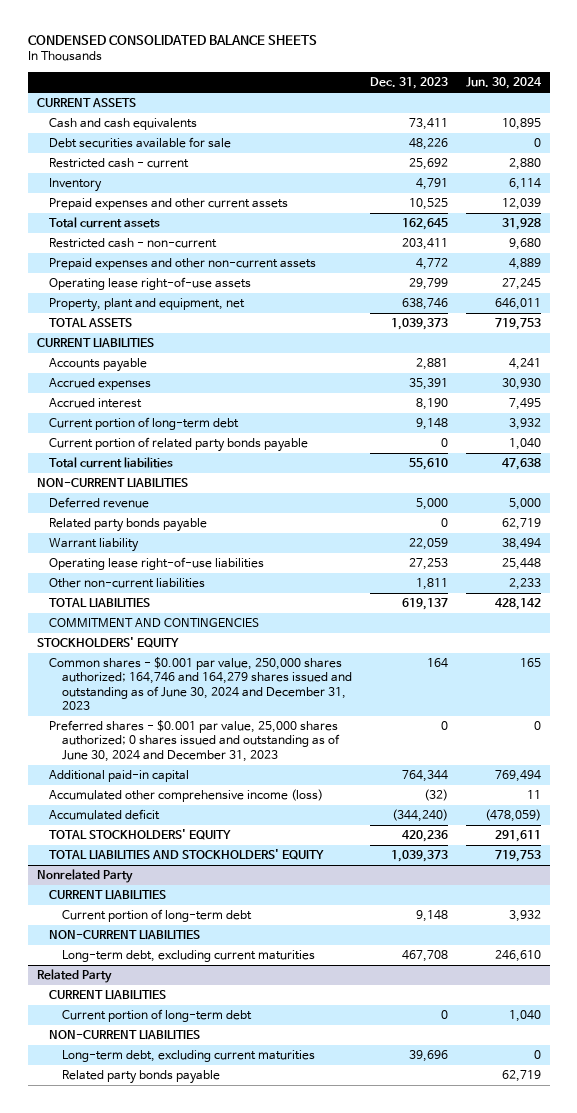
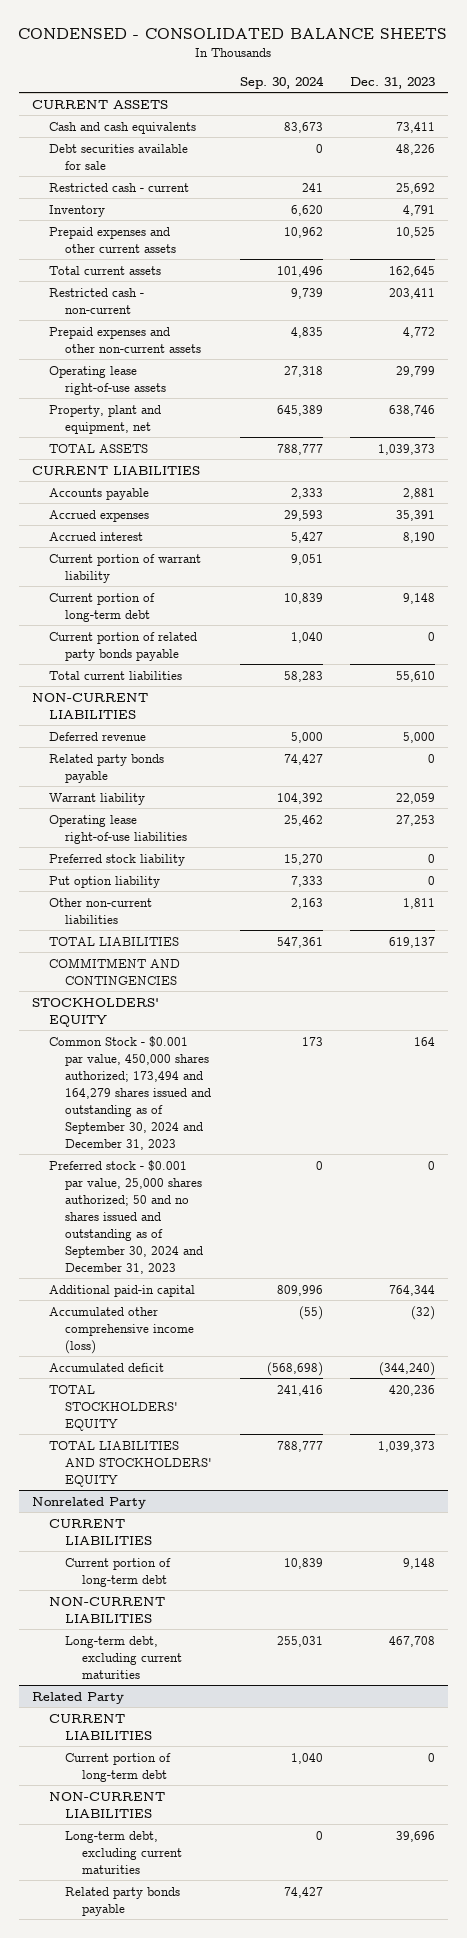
[27,35,317,46] CONDENSED CONSOLIDATED BALANCE SHEETS -> [18,28,448,40] CONDENSED - CONSOLIDATED BALANCE SHEETS
[465,76,542,89] Jun. 30, 2024 -> none
none -> [239,75,324,89] Sep. 30, 2024
none -> [48,553,201,583] Current portion of warrant liability
none -> [48,853,185,866] Preferred stock liability
none -> [48,875,160,888] Put option liability
[49,657,352,710] Common shares - $0.001 par value, 250,000 shares authorized; 164,746 and 164,279 shares issued and outstanding as of June 30, 2024 and December 31, 2023 -> [48,1035,212,1150] Common Stock - $0.001 par value, 450,000 shares authorized; 173,494 and 164,279 shares issued and outstanding as of September 30, 2024 and December 31, 2023
[49,720,340,762] Preferred shares - $0.001 par value, 25,000 shares authorized; 0 shares issued and outstanding as of June 30, 2024 and December 31, 2023 -> [48,1159,204,1274] Preferred stock - $0.001 par value, 25,000 shares authorized; 50 and no shares issued and outstanding as of September 30, 2024 and December 31, 2023

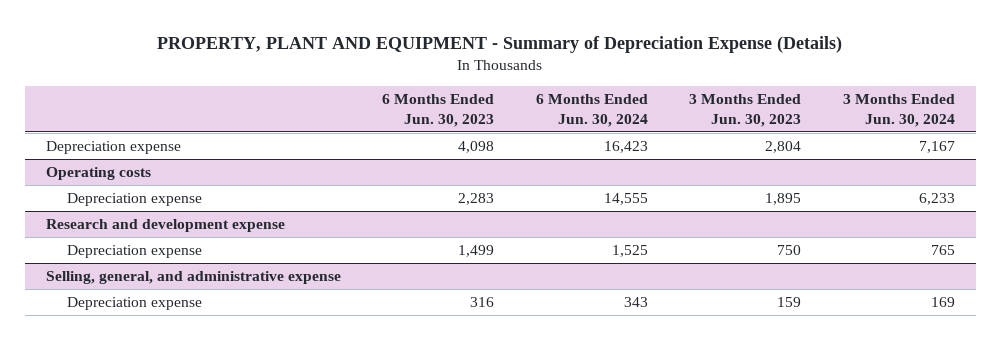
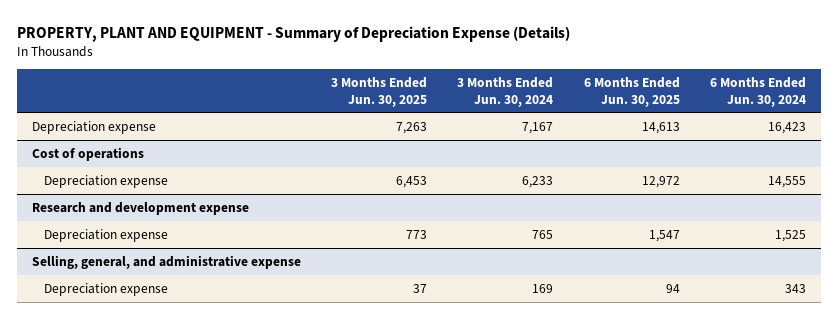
[382,94,495,127] 6 Months Ended Jun. 30, 2023 -> none
[689,94,802,127] 3 Months Ended Jun. 30, 2023 -> none
none -> [331,77,428,107] 3 Months Ended Jun. 30, 2025
none -> [583,77,680,107] 6 Months Ended Jun. 30, 2025
[45,166,151,180] Operating costs -> [31,146,144,161] Cost of operations

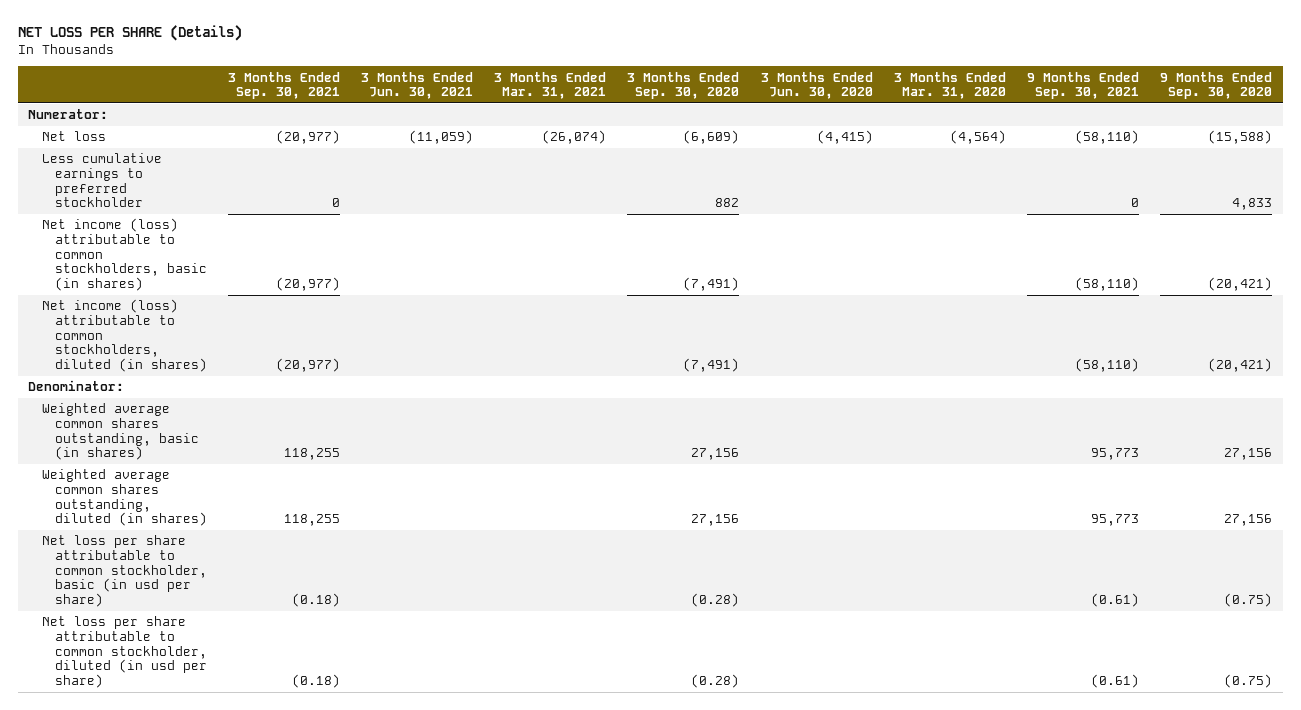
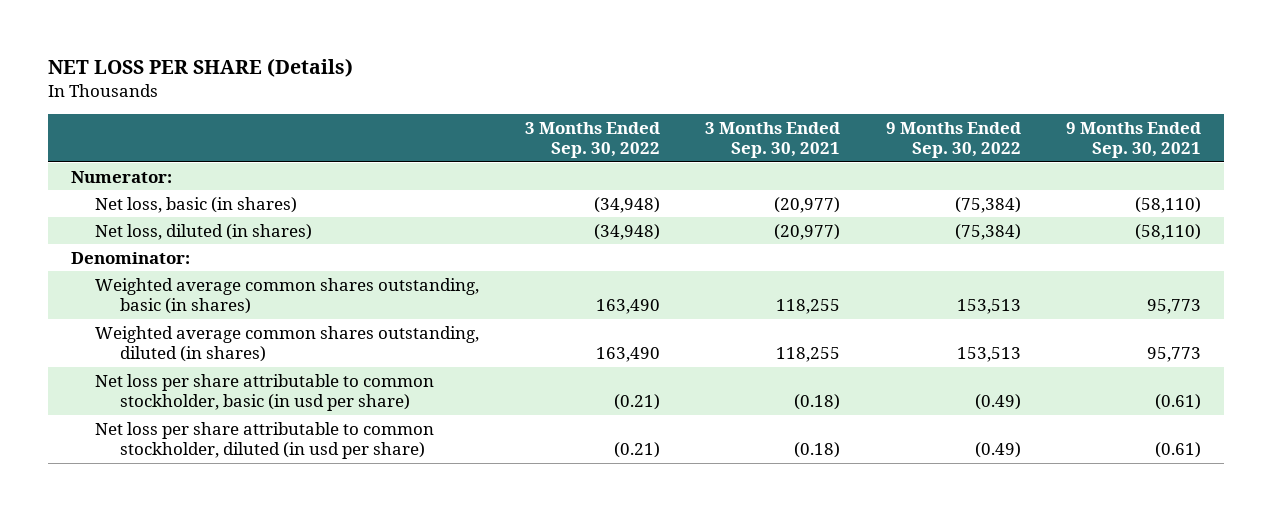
[360,71,473,100] 3 Months Ended Jun. 30, 2021 -> none
[494,71,607,100] 3 Months Ended Mar. 31, 2021 -> none
[627,71,740,100] 3 Months Ended Sep. 30, 2020 -> none
[760,71,873,100] 3 Months Ended Jun. 30, 2020 -> none
[893,71,1006,100] 3 Months Ended Mar. 31, 2020 -> none
[1160,71,1273,100] 9 Months Ended Sep. 30, 2020 -> none
none -> [524,121,660,159] 3 Months Ended Sep. 30, 2022
none -> [885,121,1021,159] 9 Months Ended Sep. 30, 2022
[41,131,106,142] Net loss -> none
[41,153,162,208] Less cumulative earnings to preferred stockholder -> none
[41,218,207,292] Net income (loss) attributable to common stockholders, basic (in shares) -> [95,196,298,213] Net loss, basic (in shares)
[41,299,207,373] Net income (loss) attributable to common stockholders, diluted (in shares) -> [95,223,313,240] Net loss, diluted (in shares)

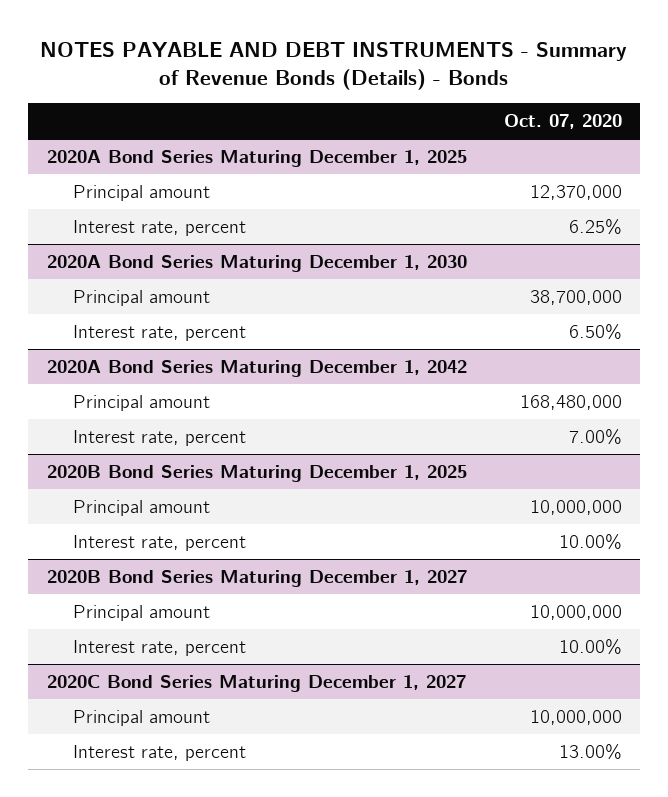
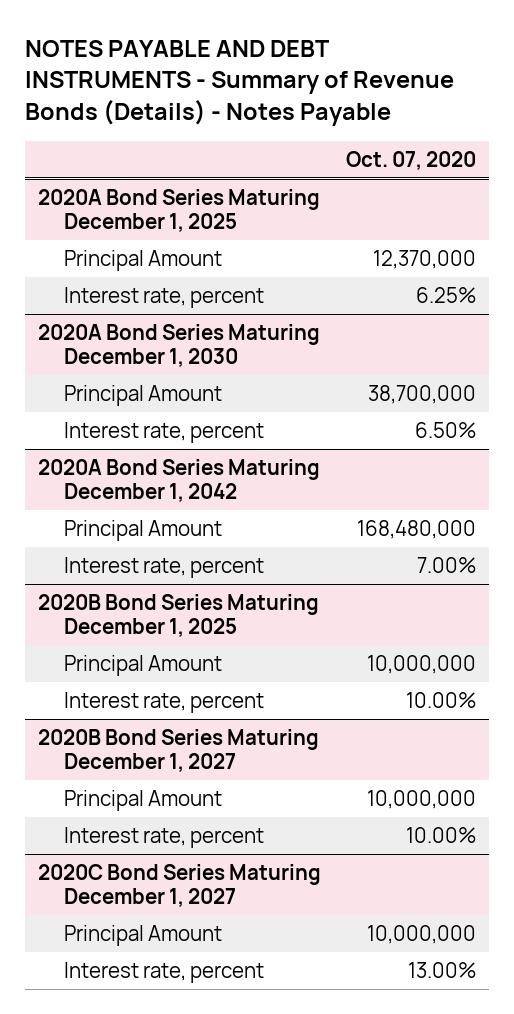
[40,41,628,91] NOTES PAYABLE AND DEBT INSTRUMENTS - Summary of Revenue Bonds (Details) - Bonds -> [25,39,455,127] NOTES PAYABLE AND DEBT INSTRUMENTS - Summary of Revenue Bonds (Details) - Notes Payable
[73,184,211,201] Principal amount -> [63,249,222,271] Principal Amount
[73,289,211,306] Principal amount -> [63,384,222,406] Principal Amount
[73,394,211,411] Principal amount -> [63,519,222,541] Principal Amount
[73,499,211,516] Principal amount -> [63,654,222,676] Principal Amount
[73,604,211,621] Principal amount -> [63,789,222,811] Principal Amount
[73,709,211,726] Principal amount -> [63,924,222,946] Principal Amount

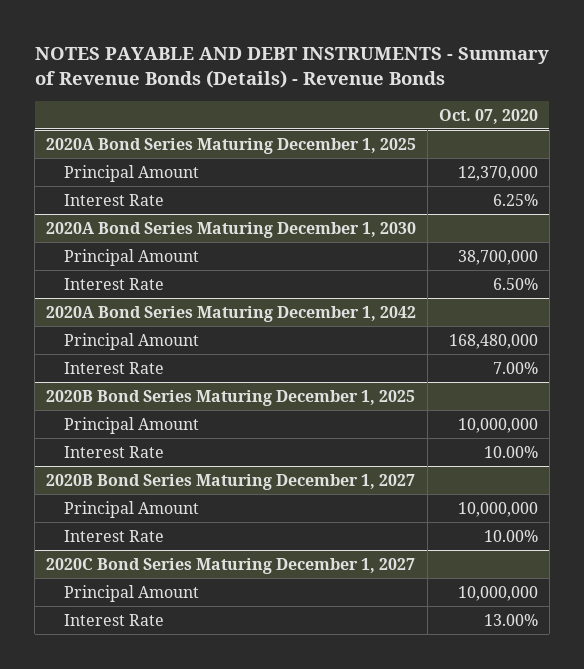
[25,39,455,127] NOTES PAYABLE AND DEBT INSTRUMENTS - Summary of Revenue Bonds (Details) - Notes Payable -> [34,46,549,88] NOTES PAYABLE AND DEBT INSTRUMENTS - Summary of Revenue Bonds (Details) - Revenue Bonds
[63,286,264,308] Interest rate, percent -> [63,193,164,206] Interest Rate
[63,421,264,443] Interest rate, percent -> [63,277,164,290] Interest Rate
[63,556,264,578] Interest rate, percent -> [63,361,164,374] Interest Rate
[63,691,264,713] Interest rate, percent -> [63,445,164,458] Interest Rate
[63,826,264,848] Interest rate, percent -> [63,529,164,542] Interest Rate
[63,961,264,983] Interest rate, percent -> [63,613,164,626] Interest Rate

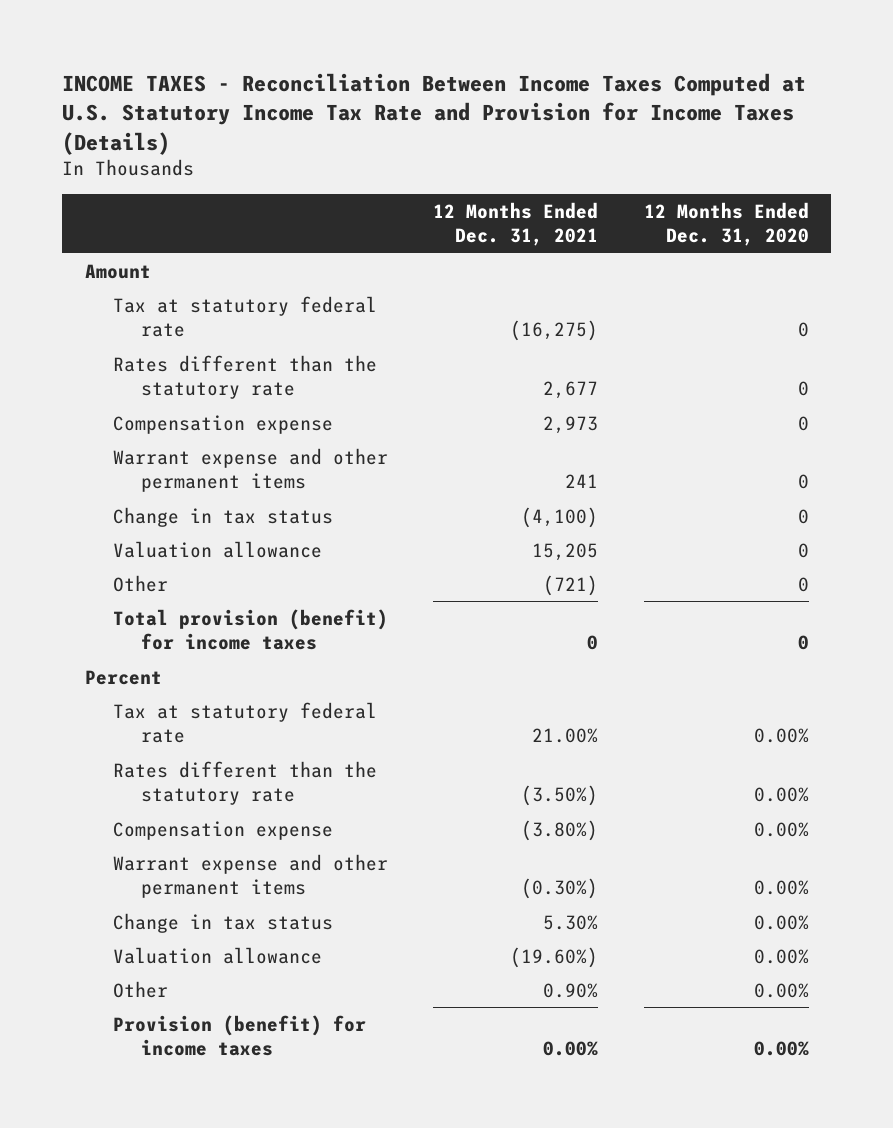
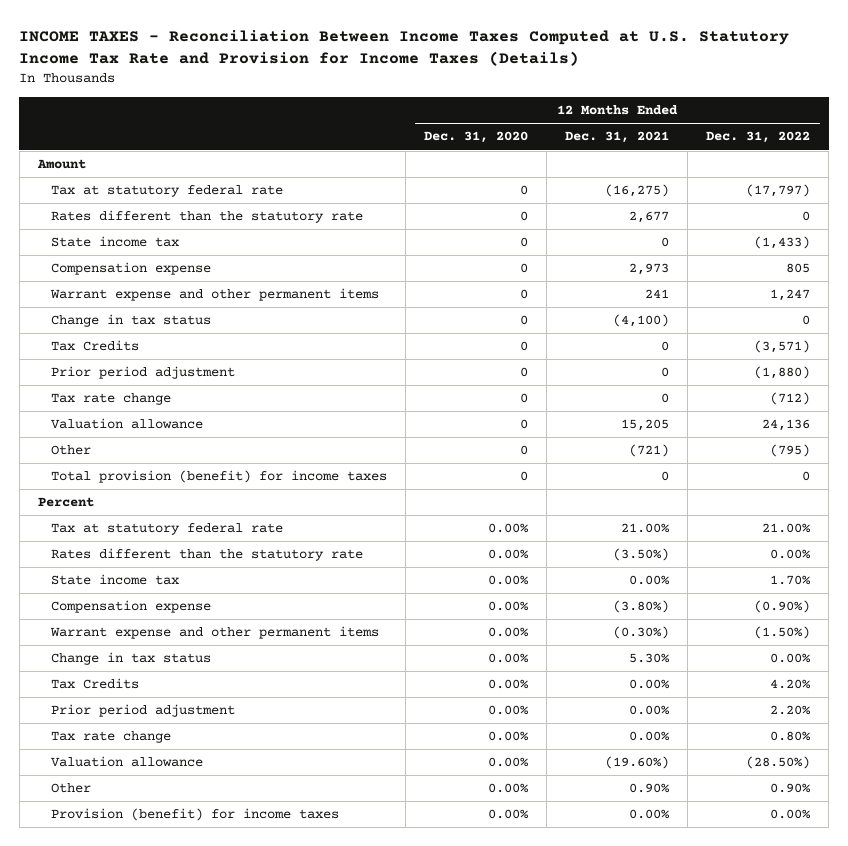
none -> [706,131,811,144] Dec. 31, 2022
none -> [51,236,180,248] State income tax
none -> [51,340,140,352] Tax Credits
none -> [51,366,236,380] Prior period adjustment
none -> [51,393,172,406] Tax rate change
none -> [51,574,180,586] State income tax
none -> [51,678,140,690] Tax Credits
none -> [51,704,236,718] Prior period adjustment
none -> [51,731,172,744] Tax rate change

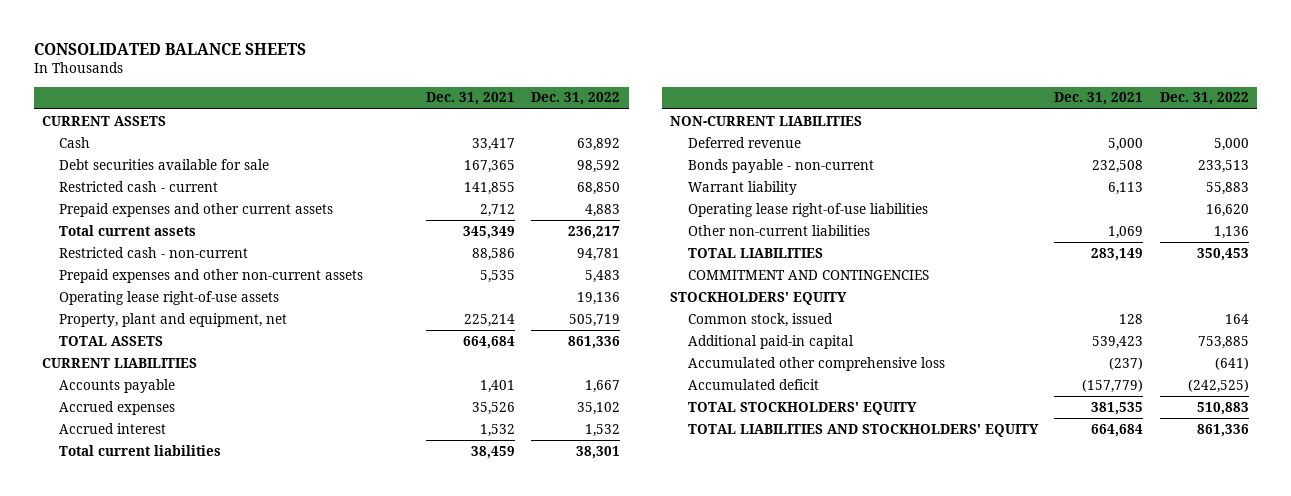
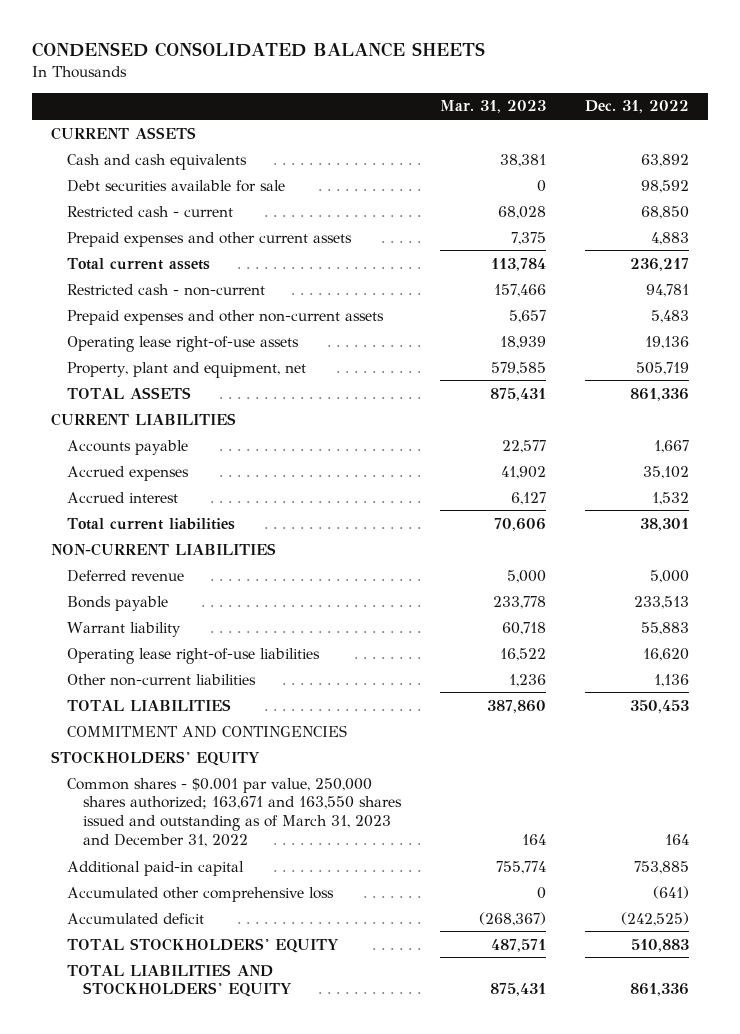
[33,42,306,55] CONSOLIDATED BALANCE SHEETS -> [31,42,485,58] CONDENSED CONSOLIDATED BALANCE SHEETS
[425,92,515,106] Dec. 31, 2021 -> none
none -> [440,100,547,114] Mar. 31, 2023
[59,136,91,148] Cash -> [67,153,248,170] Cash and cash equivalents
[687,158,874,173] Bonds payable - non-current -> [67,595,169,611] Bonds payable
[687,312,833,327] Common stock, issued -> [67,777,403,847] Common shares - $0.001 par value, 250,000 shares authorized; 163,671 and 163,550 shares issued and outstanding as of March 31, 2023 and December 31, 2022

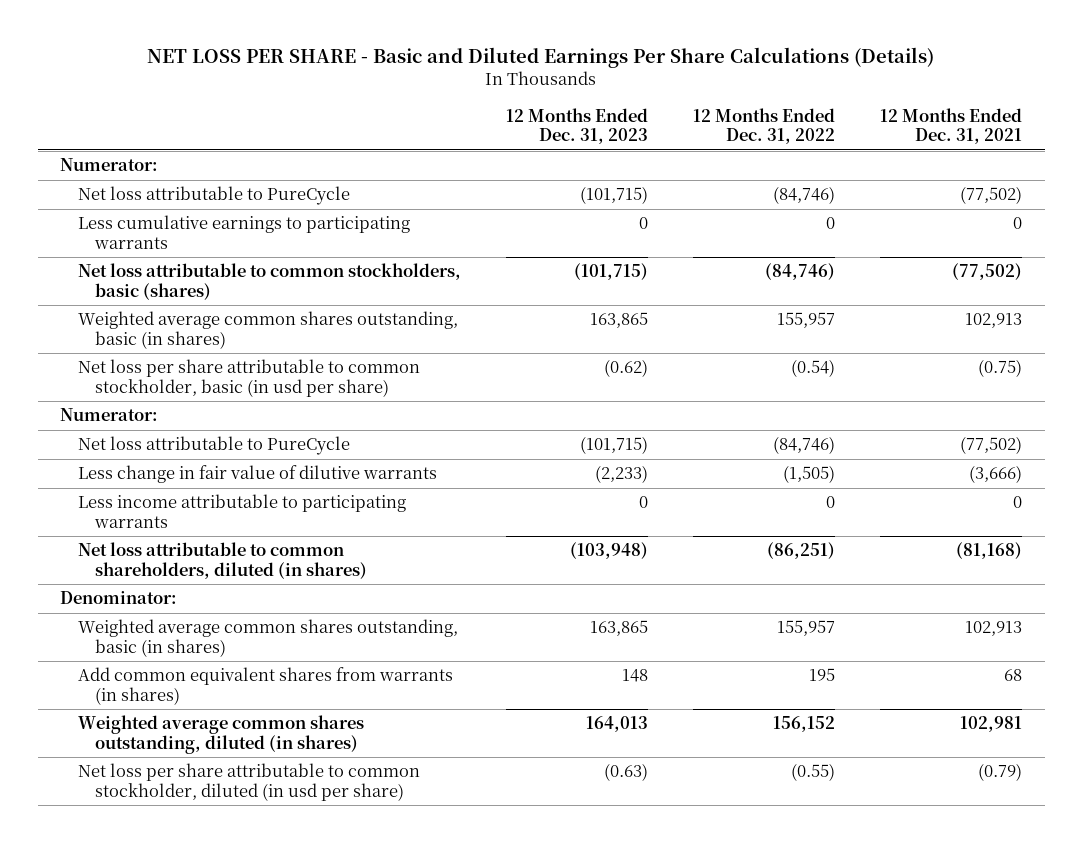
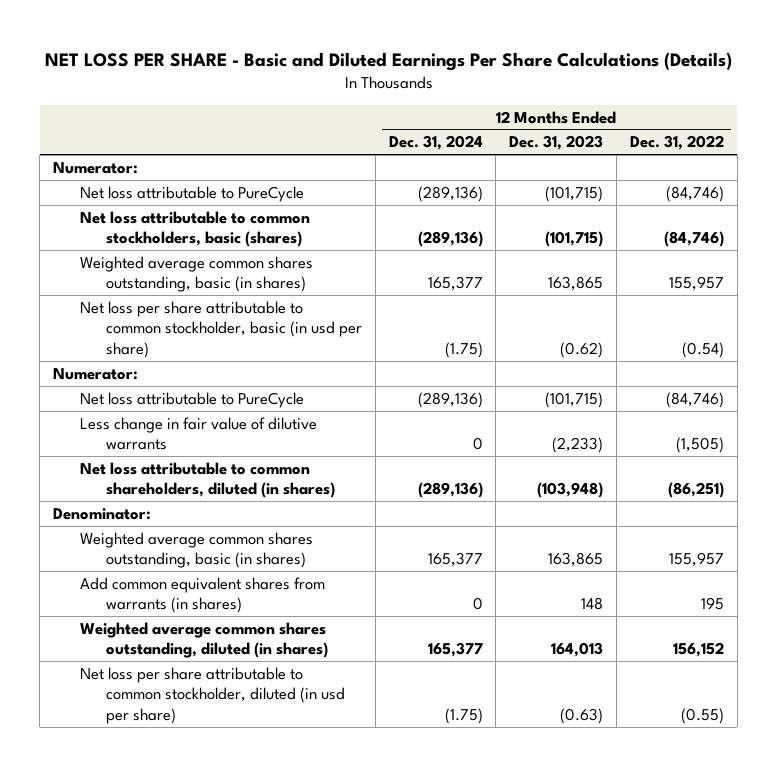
[880,107,1023,145] 12 Months Ended Dec. 31, 2021 -> none
none -> [388,135,483,151] Dec. 31, 2024
[77,215,410,250] Less cumulative earnings to participating warrants -> none
[77,494,406,529] Less income attributable to participating warrants -> none

